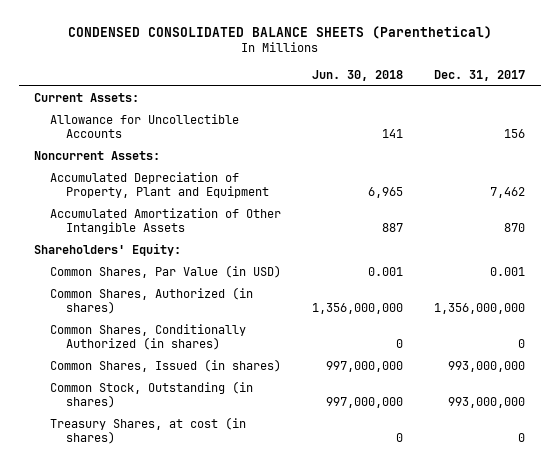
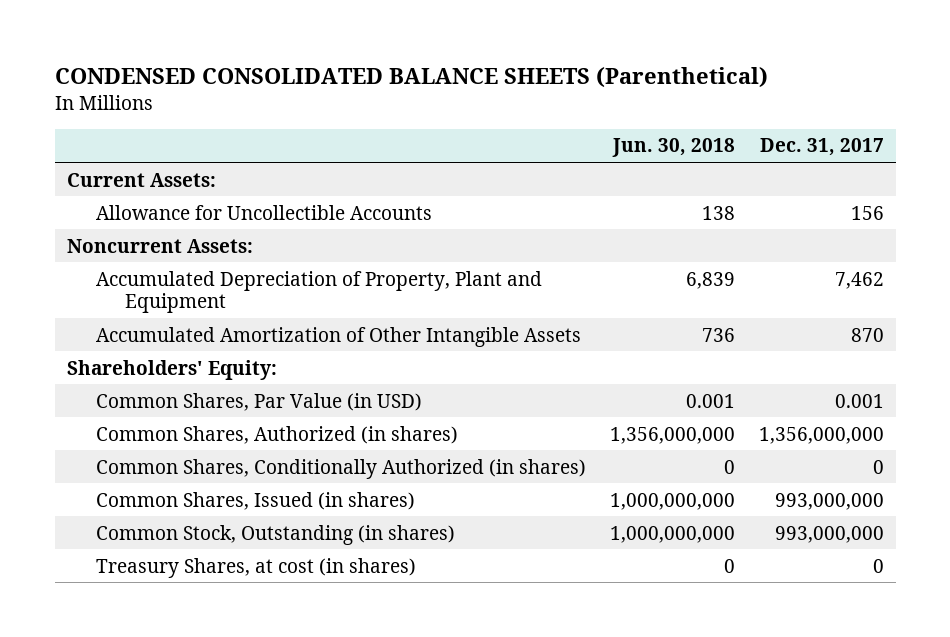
[382,129,404,139] 141 -> [701,205,735,220] 138
[368,187,404,199] 6,965 -> [685,271,735,289] 6,839
[382,223,404,233] 887 -> [701,327,735,342] 736
[326,361,404,373] 997,000,000 -> [609,492,735,510] 1,000,000,000
[326,397,404,409] 997,000,000 -> [609,525,735,543] 1,000,000,000

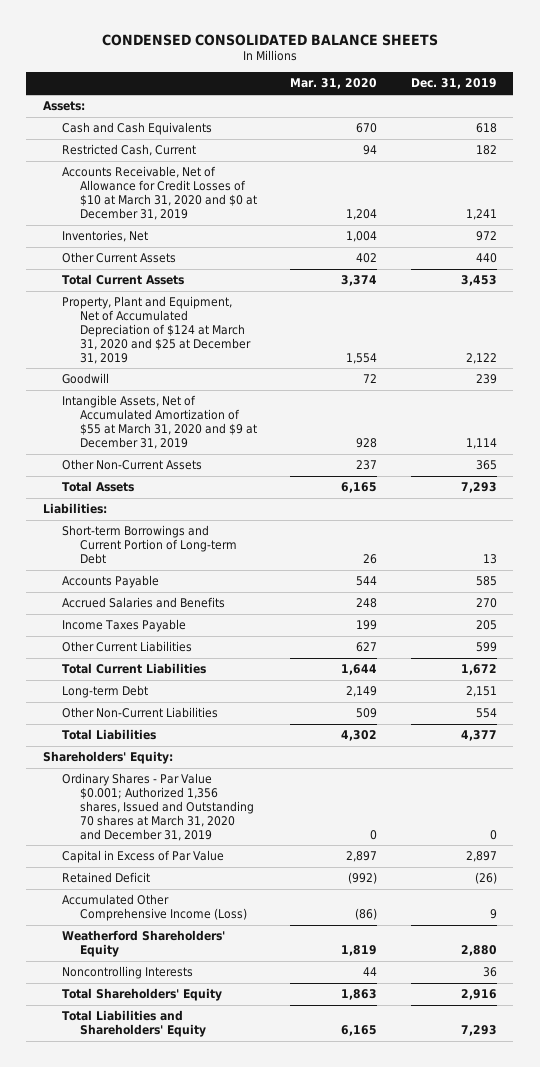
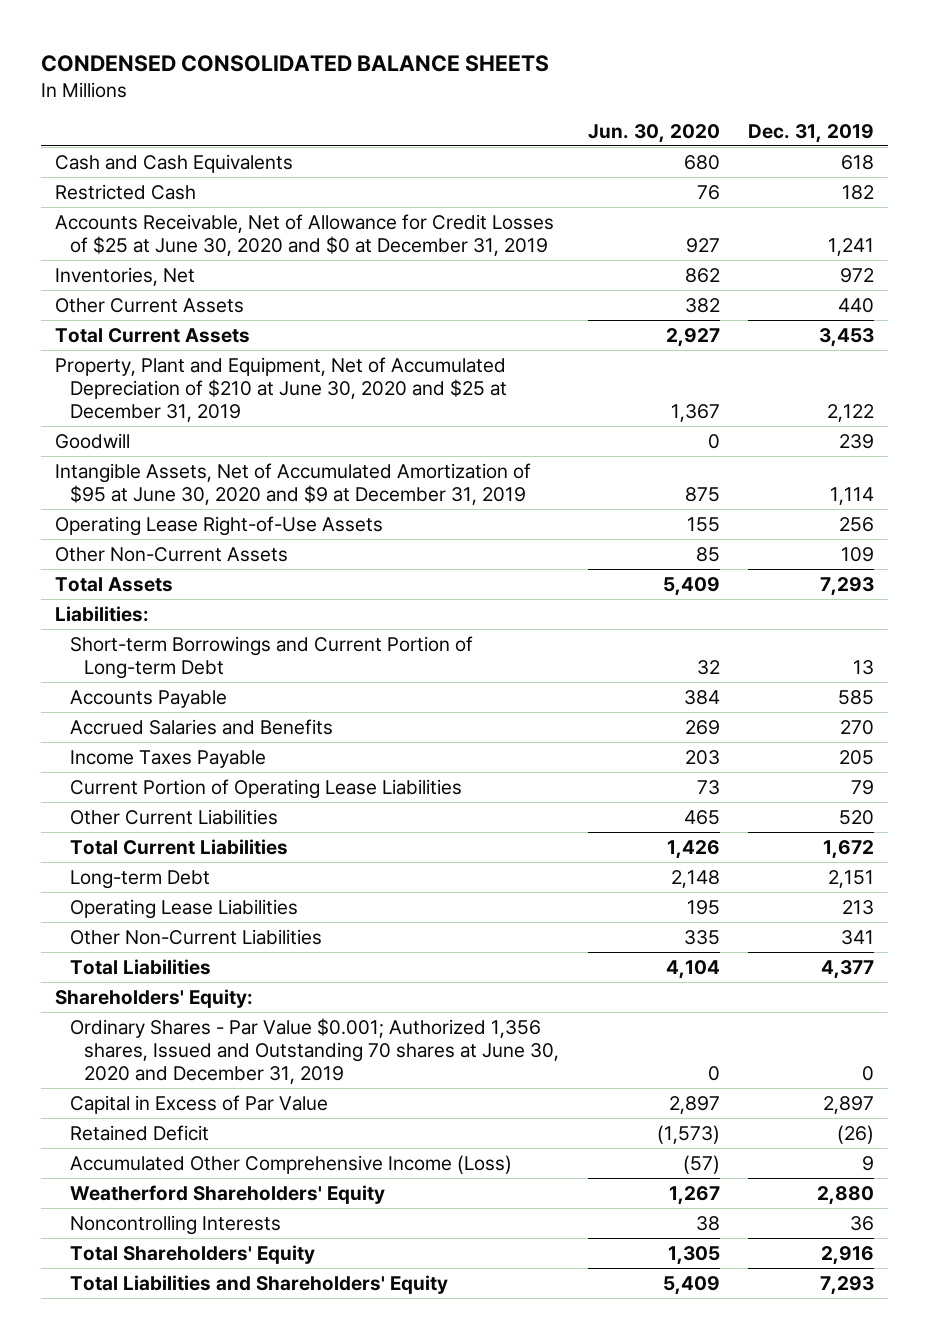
[290,78,378,90] Mar. 31, 2020 -> none
none -> [587,123,720,143] Jun. 30, 2020
[43,101,86,112] Assets: -> none
[61,144,196,157] Restricted Cash, Current -> [54,183,196,200] Restricted Cash
[61,166,258,220] Accounts Receivable, Net of Allowance for Credit Losses of $10 at March 31, 2020 and $0 at December 31, 2019 -> [54,213,554,256] Accounts Receivable, Net of Allowance for Credit Losses of $25 at June 30, 2020 and $0 at December 31, 2019
[61,296,252,364] Property, Plant and Equipment, Net of Accumulated Depreciation of $124 at March 31, 2020 and $25 at December 31, 2019 -> [54,356,507,422] Property, Plant and Equipment, Net of Accumulated Depreciation of $210 at June 30, 2020 and $25 at December 31, 2019
[61,395,258,449] Intangible Assets, Net of Accumulated Amortization of $55 at March 31, 2020 and $9 at December 31, 2019 -> [54,462,531,505] Intangible Assets, Net of Accumulated Amortization of $95 at June 30, 2020 and $9 at December 31, 2019
none -> [54,515,383,536] Operating Lease Right-of-Use Assets
[475,460,497,471] 365 -> [840,546,874,562] 109
none -> [69,778,462,799] Current Portion of Operating Lease Liabilities
[475,642,497,653] 599 -> [838,809,874,825] 520
none -> [69,898,298,919] Operating Lease Liabilities
[475,708,497,719] 554 -> [840,929,874,945] 341
[61,773,255,841] Ordinary Shares - Par Value $0.001; Authorized 1,356 shares, Issued and Outstanding 70 shares at March 31, 2020 and December 31, 2019 -> [69,1017,560,1084] Ordinary Shares - Par Value $0.001; Authorized 1,356 shares, Issued and Outstanding 70 shares at June 30, 2020 and December 31, 2019

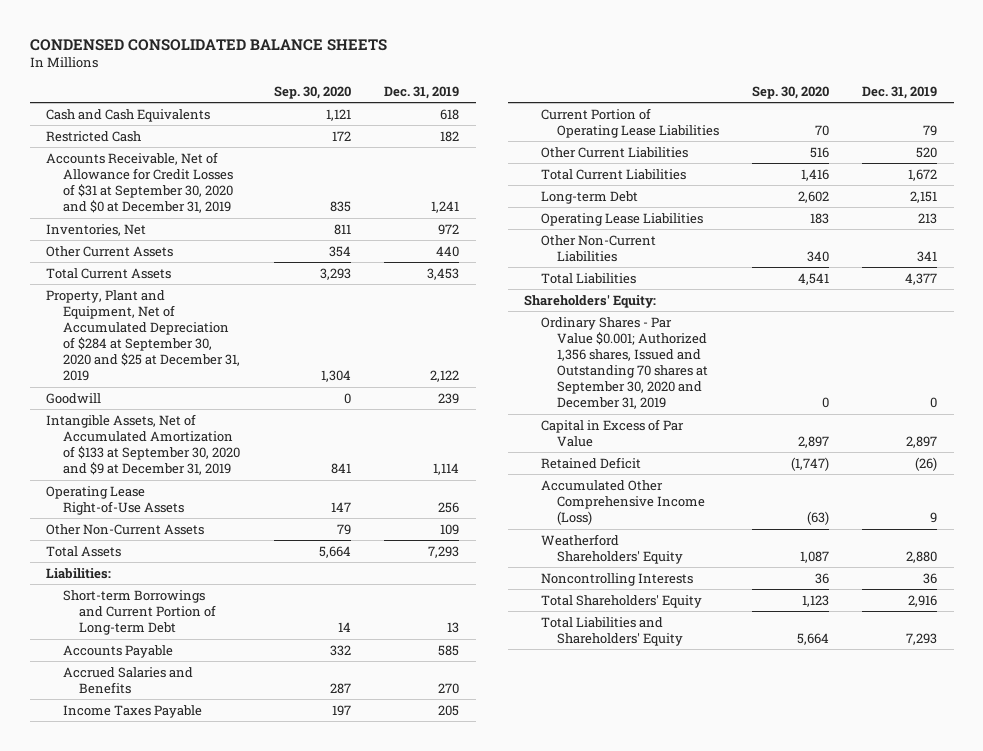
[587,123,720,143] Jun. 30, 2020 -> none
none -> [274,85,352,99] Sep. 30, 2020
[54,213,554,256] Accounts Receivable, Net of Allowance for Credit Losses of $25 at June 30, 2020 and $0 at December 31, 2019 -> [46,151,233,214] Accounts Receivable, Net of Allowance for Credit Losses of $31 at September 30, 2020 and $0 at December 31, 2019
[54,356,507,422] Property, Plant and Equipment, Net of Accumulated Depreciation of $210 at June 30, 2020 and $25 at December 31, 2019 -> [46,289,240,382] Property, Plant and Equipment, Net of Accumulated Depreciation of $284 at September 30, 2020 and $25 at December 31, 2019
[54,462,531,505] Intangible Assets, Net of Accumulated Amortization of $95 at June 30, 2020 and $9 at December 31, 2019 -> [46,413,240,476] Intangible Assets, Net of Accumulated Amortization of $133 at September 30, 2020 and $9 at December 31, 2019
[69,1017,560,1084] Ordinary Shares - Par Value $0.001; Authorized 1,356 shares, Issued and Outstanding 70 shares at June 30, 2020 and December 31, 2019 -> [540,316,708,410] Ordinary Shares - Par Value $0.001; Authorized 1,356 shares, Issued and Outstanding 70 shares at September 30, 2020 and December 31, 2019

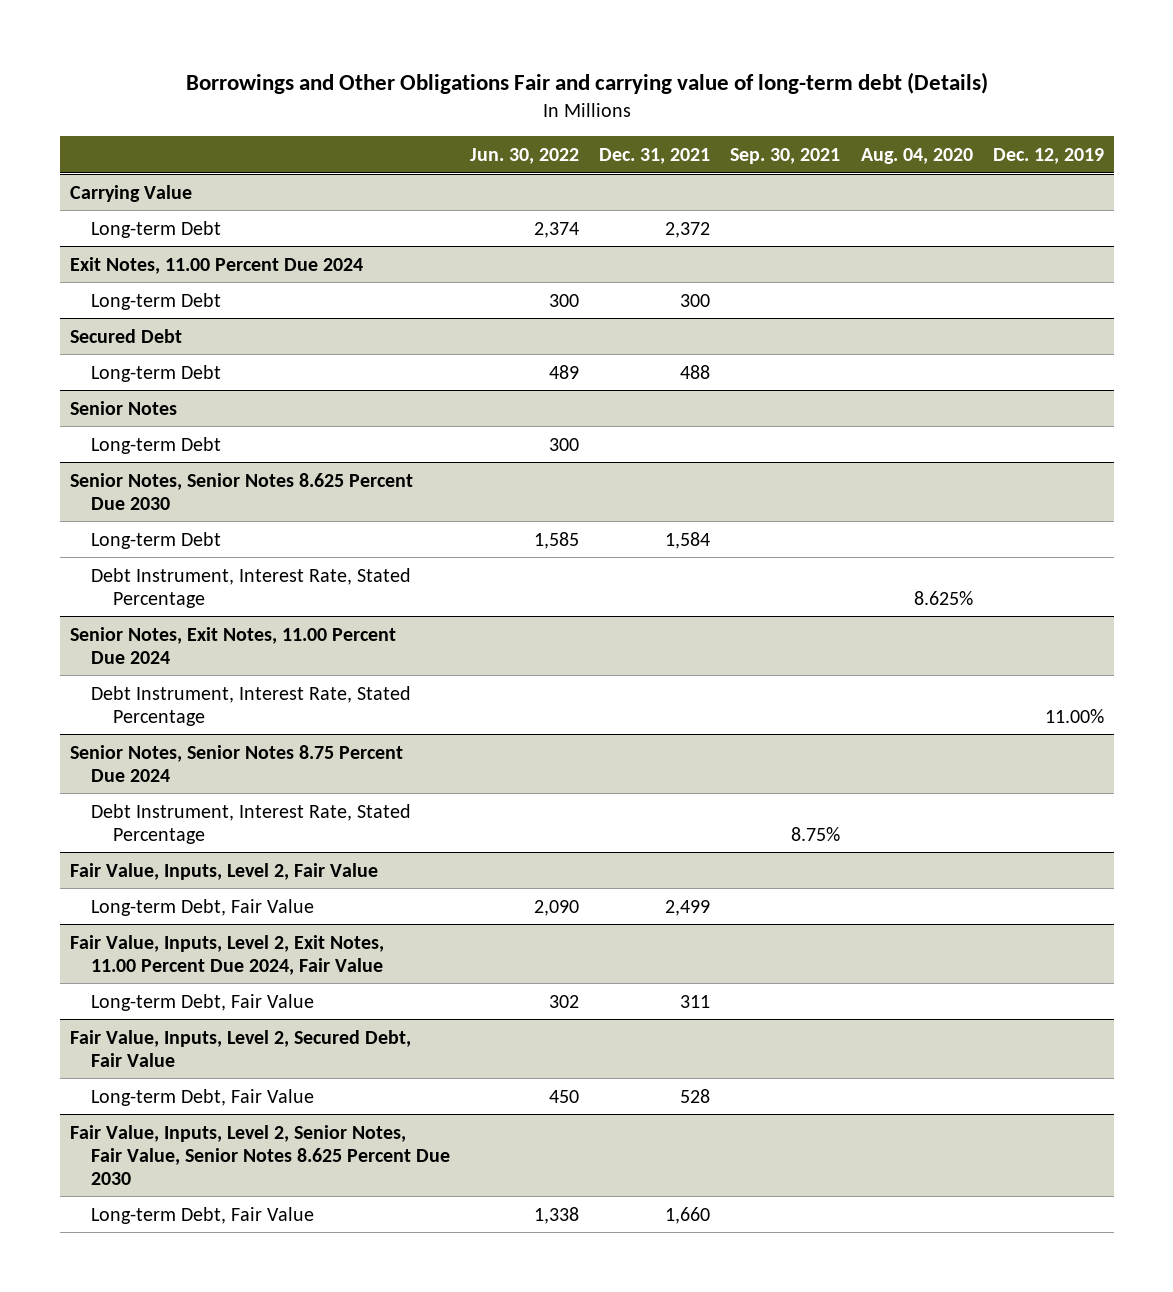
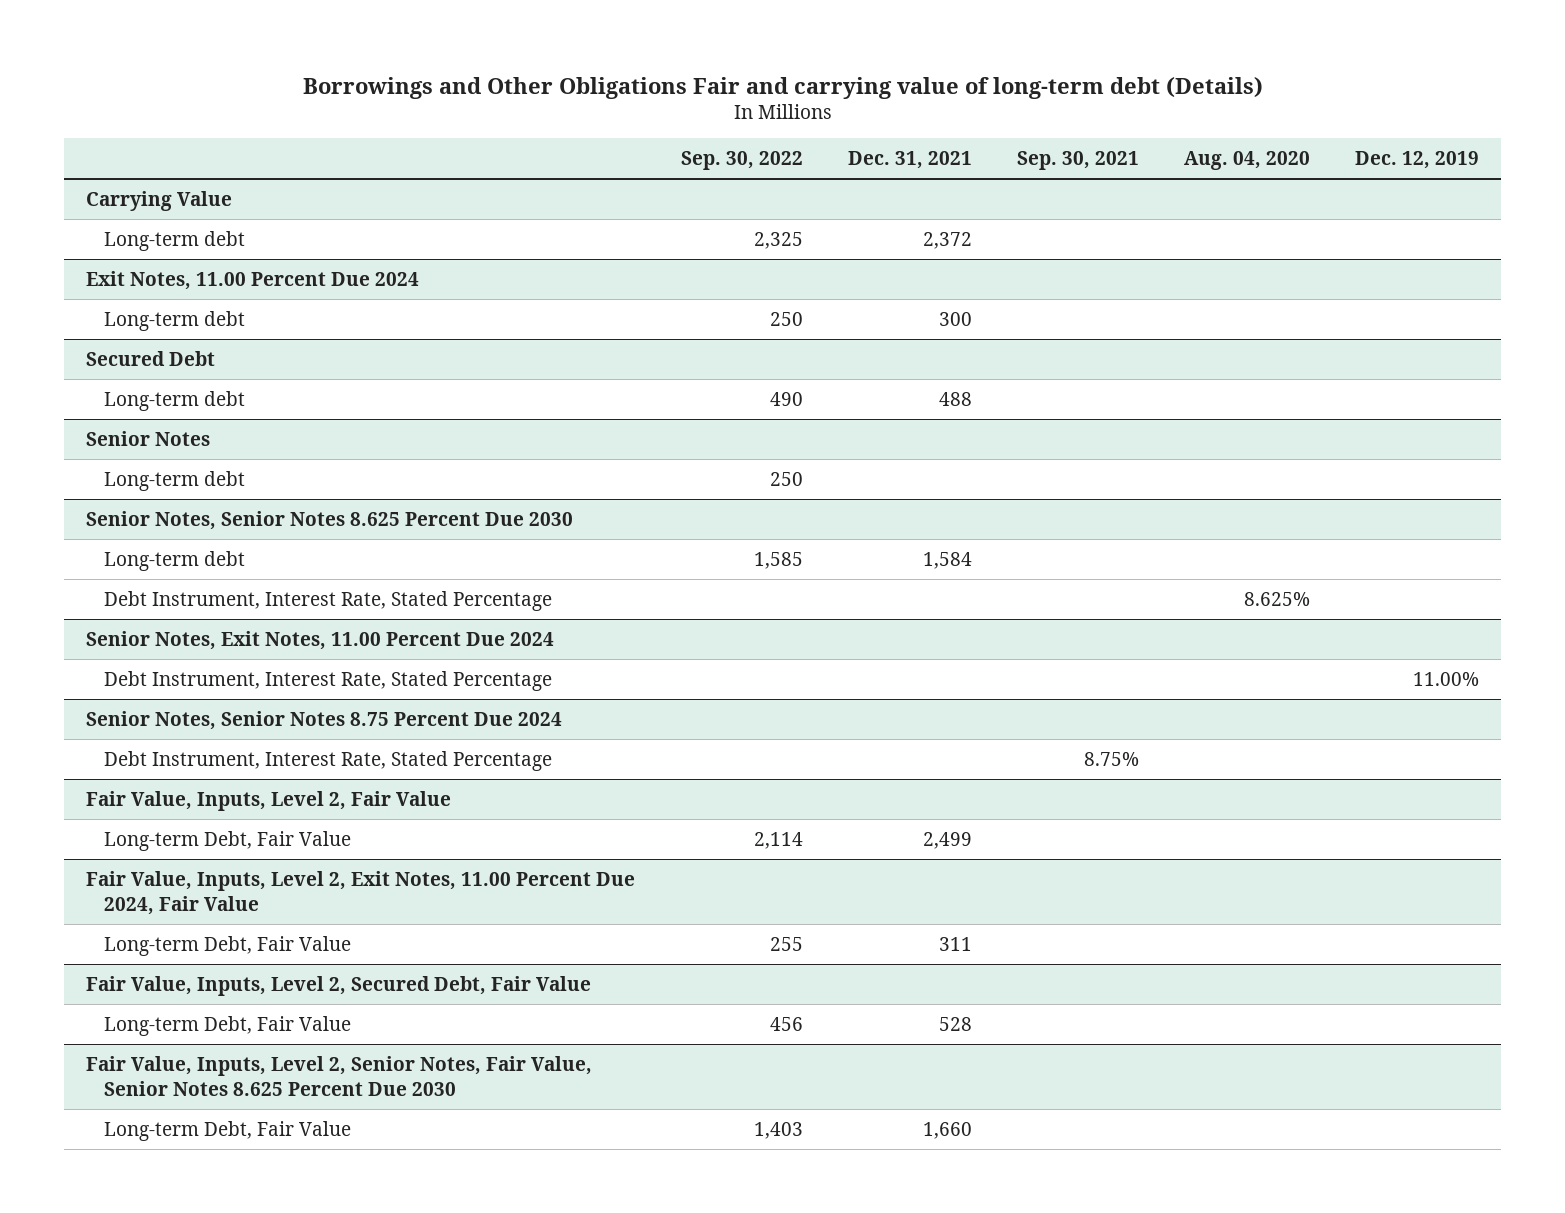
[470,148,580,165] Jun. 30, 2022 -> none
none -> [680,151,803,171] Sep. 30, 2022
[91,220,222,238] Long-term Debt -> [104,230,246,251] Long-term debt
[91,292,222,310] Long-term Debt -> [104,310,246,331] Long-term debt
[91,364,222,382] Long-term Debt -> [104,390,246,411] Long-term debt
[91,436,222,454] Long-term Debt -> [104,470,246,491] Long-term debt
[91,531,222,549] Long-term Debt -> [104,550,246,571] Long-term debt

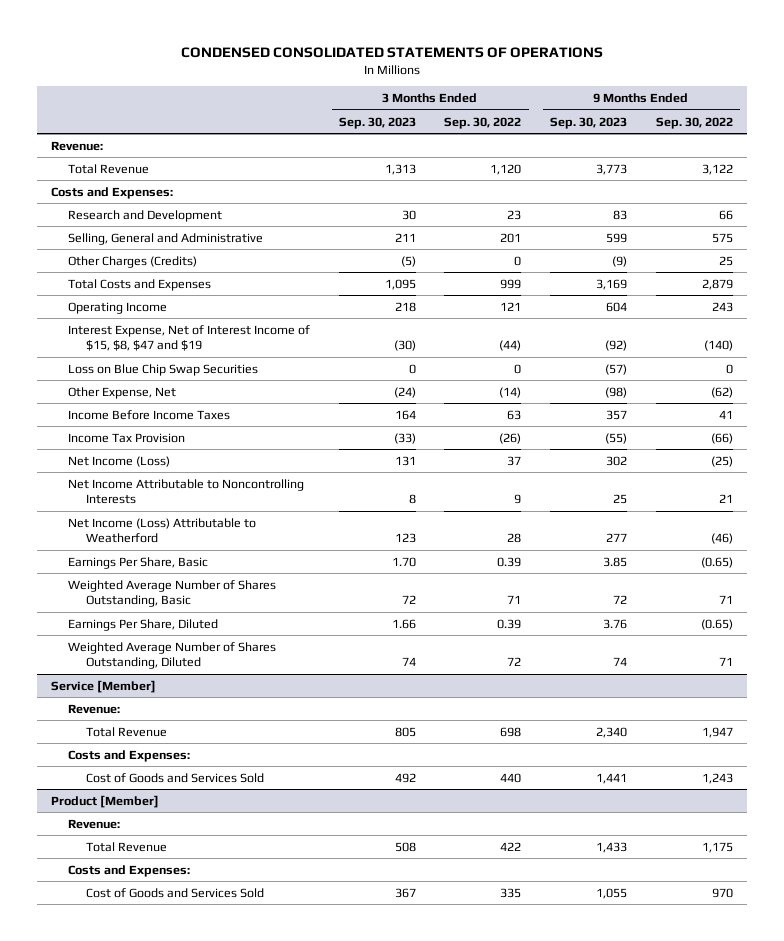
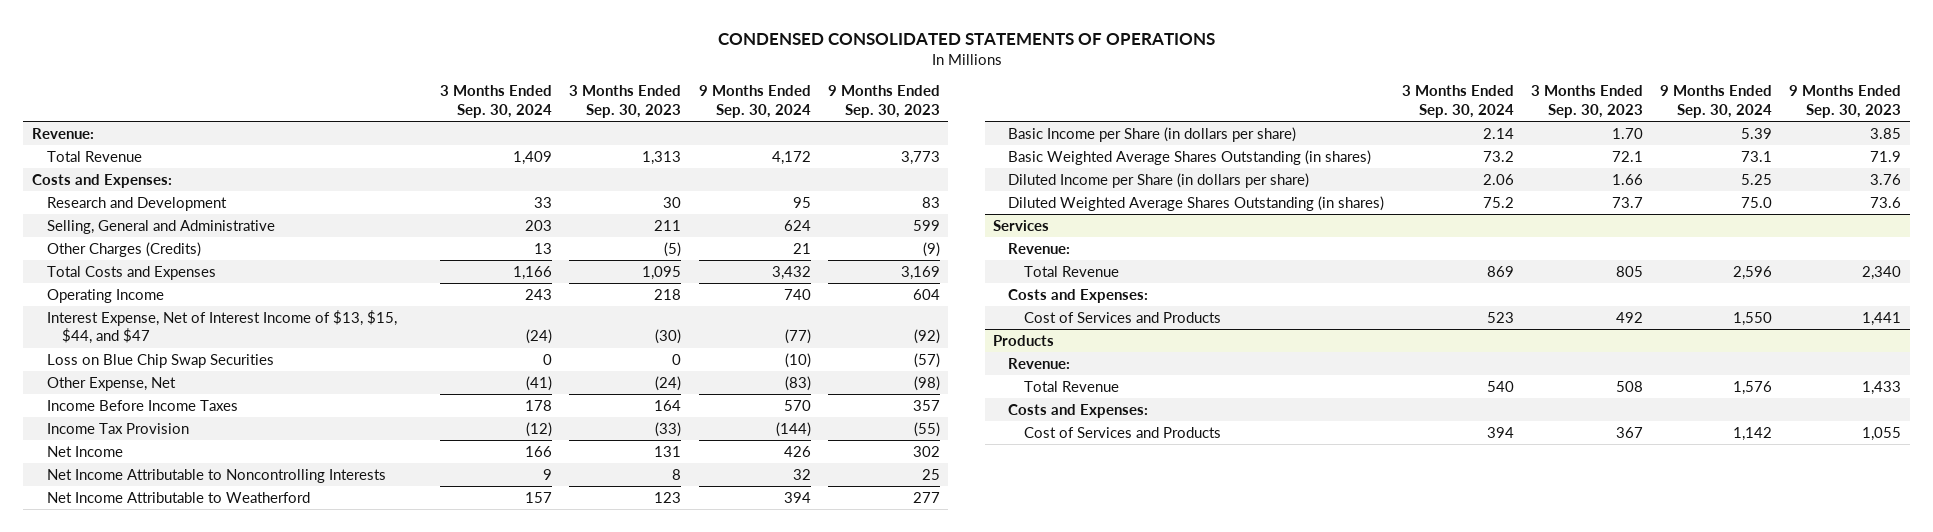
[444,116,522,129] Sep. 30, 2022 -> none
[655,116,733,129] Sep. 30, 2022 -> none
none -> [440,85,553,118] 3 Months Ended Sep. 30, 2024
none -> [698,85,811,118] 9 Months Ended Sep. 30, 2024
[68,324,311,352] Interest Expense, Net of Interest Income of $15, $8, $47 and $19 -> [46,309,397,345] Interest Expense, Net of Interest Income of $13, $15, $44, and $47
[68,455,171,467] Net Income (Loss) -> [46,445,123,457] Net Income
[68,517,257,544] Net Income (Loss) Attributable to Weatherford -> [46,491,310,503] Net Income Attributable to Weatherford
[68,556,209,569] Earnings Per Share, Basic -> [1008,126,1297,142] Basic Income per Share (in dollars per share)
[68,579,277,608] Weighted Average Number of Shares Outstanding, Basic -> [1008,149,1372,165] Basic Weighted Average Shares Outstanding (in shares)
[401,595,416,605] 72 -> [1611,150,1643,162] 72.1
[612,595,627,605] 72 -> [1870,150,1902,162] 71.9
[68,618,219,631] Earnings Per Share, Diluted -> [1008,172,1310,188] Diluted Income per Share (in dollars per share)
[68,641,277,670] Weighted Average Number of Shares Outstanding, Diluted -> [1008,195,1385,211] Diluted Weighted Average Shares Outstanding (in shares)
[401,657,416,667] 74 -> [1611,196,1643,208] 73.7
[612,657,627,667] 74 -> [1870,196,1902,208] 73.6
[51,679,157,693] Service [Member] -> [993,219,1050,231] Services
[85,772,264,783] Cost of Goods and Services Sold -> [1023,311,1221,323] Cost of Services and Products
[51,794,160,808] Product [Member] -> [993,334,1055,346] Products
[85,887,264,898] Cost of Goods and Services Sold -> [1023,426,1221,438] Cost of Services and Products

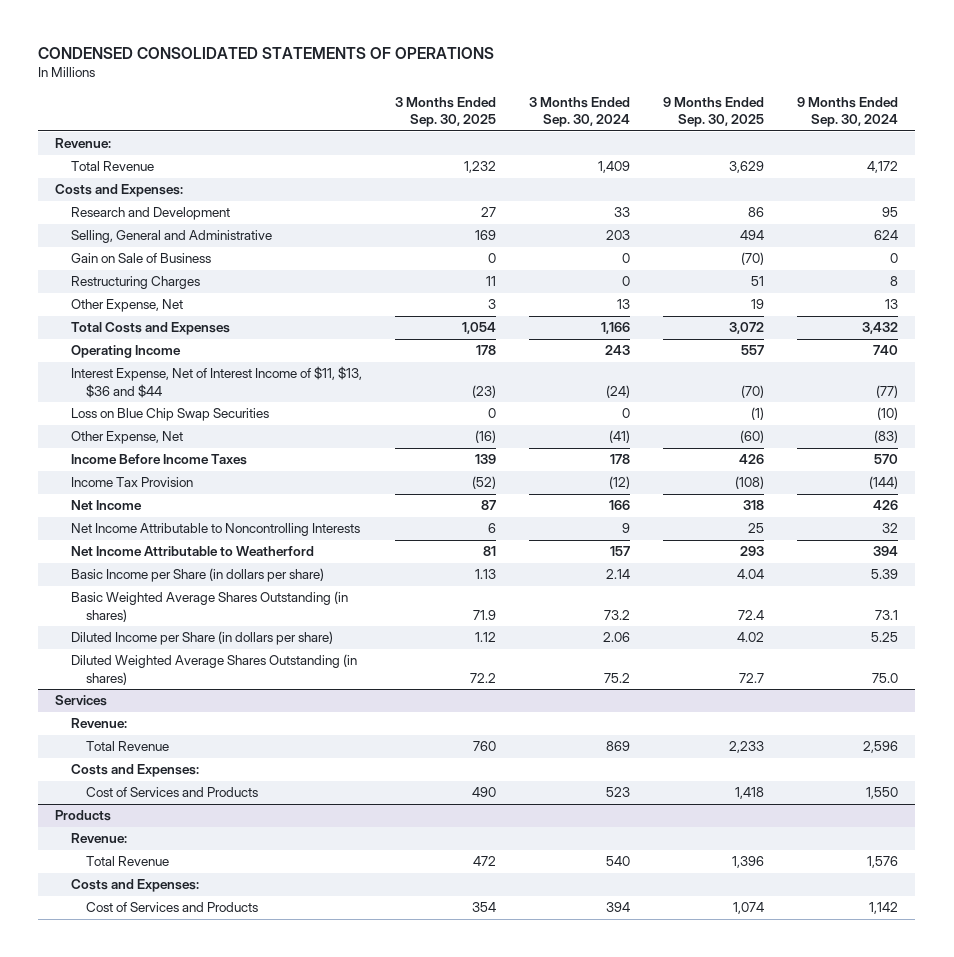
[569,85,682,118] 3 Months Ended Sep. 30, 2023 -> none
[827,85,940,118] 9 Months Ended Sep. 30, 2023 -> none
none -> [394,96,496,128] 3 Months Ended Sep. 30, 2025
none -> [663,96,765,128] 9 Months Ended Sep. 30, 2025
[46,241,201,257] Other Charges (Credits) -> none
none -> [70,253,211,264] Gain on Sale of Business
none -> [70,276,200,290] Restructuring Charges
none -> [70,299,183,313] Other Expense, Net
[46,309,397,345] Interest Expense, Net of Interest Income of $13, $15, $44, and $47 -> [70,366,362,398] Interest Expense, Net of Interest Income of $11, $13, $36 and $44

